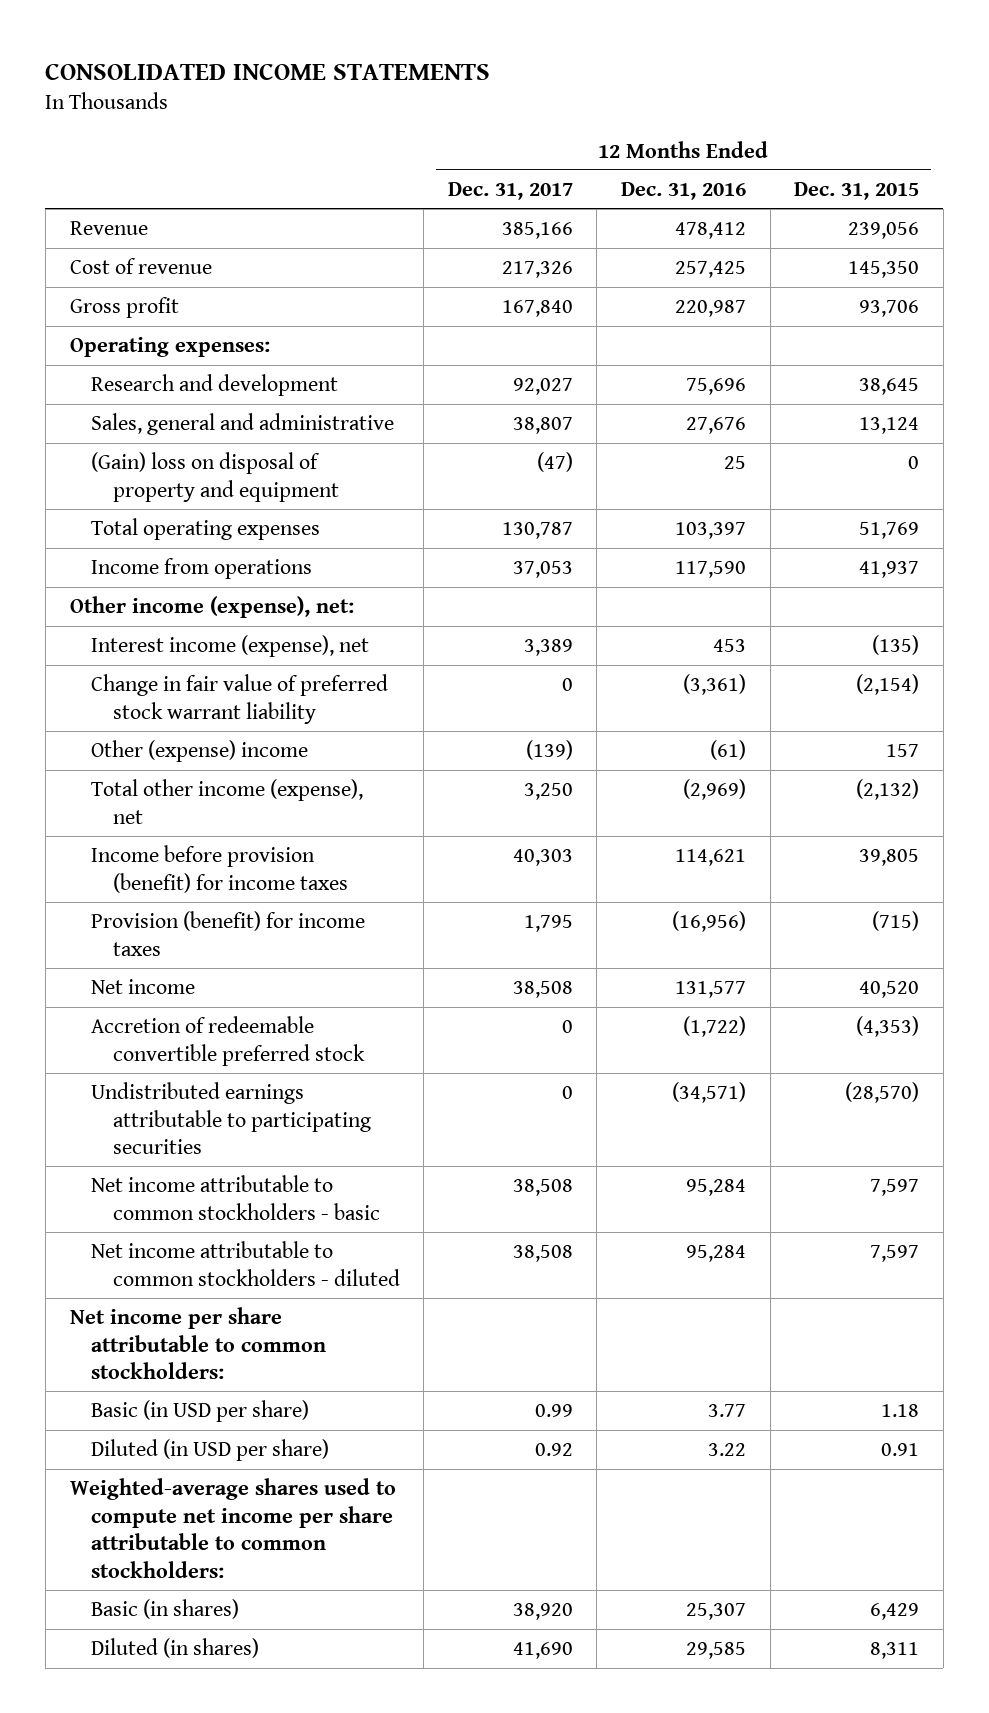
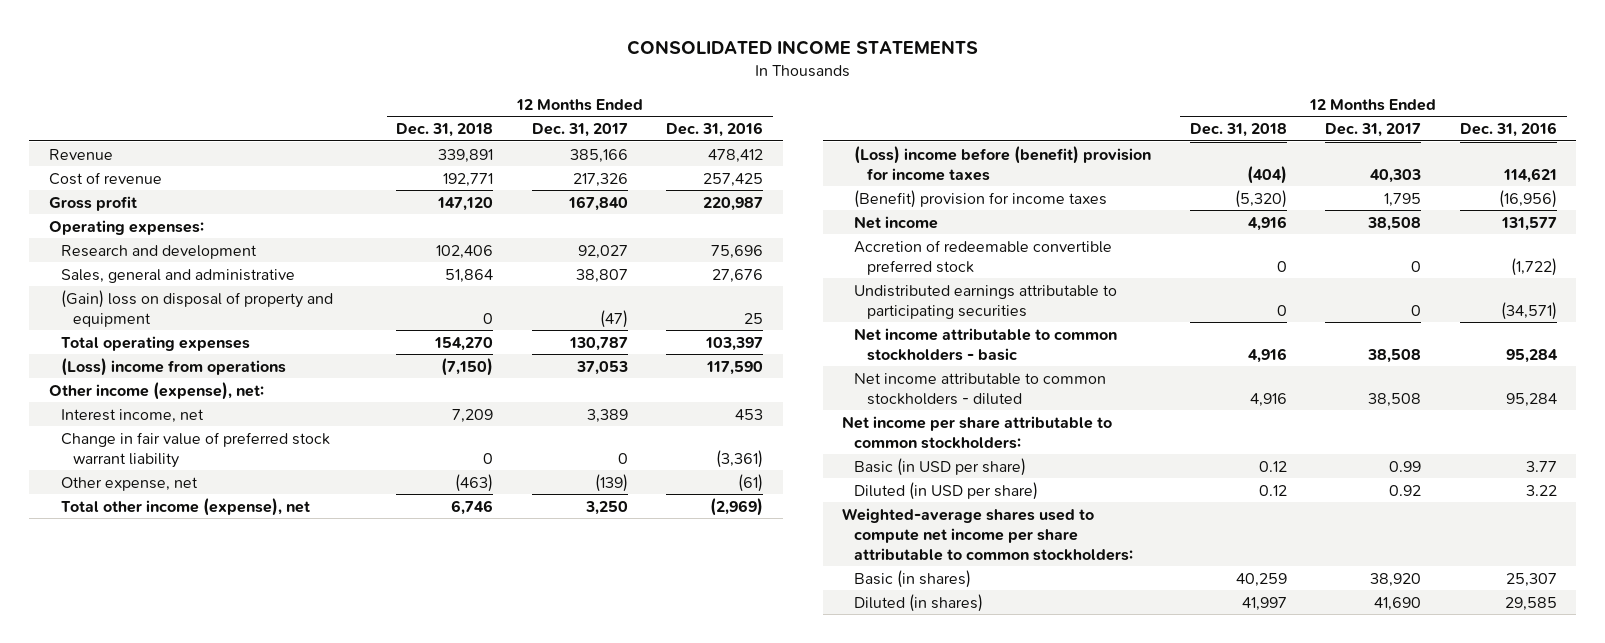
[794,182,920,201] Dec. 31, 2015 -> none
none -> [396,122,494,137] Dec. 31, 2018
[91,558,313,580] Income from operations -> [60,357,286,376] (Loss) income from operations
[91,635,370,658] Interest income (expense), net -> [60,408,204,423] Interest income, net
[91,740,309,763] Other (expense) income -> [60,476,198,491] Other expense, net
[91,845,348,893] Income before provision (benefit) for income taxes -> [854,145,1152,181] (Loss) income before (benefit) provision for income taxes
[91,911,366,956] Provision (benefit) for income taxes -> [854,189,1108,208] (Benefit) provision for income taxes

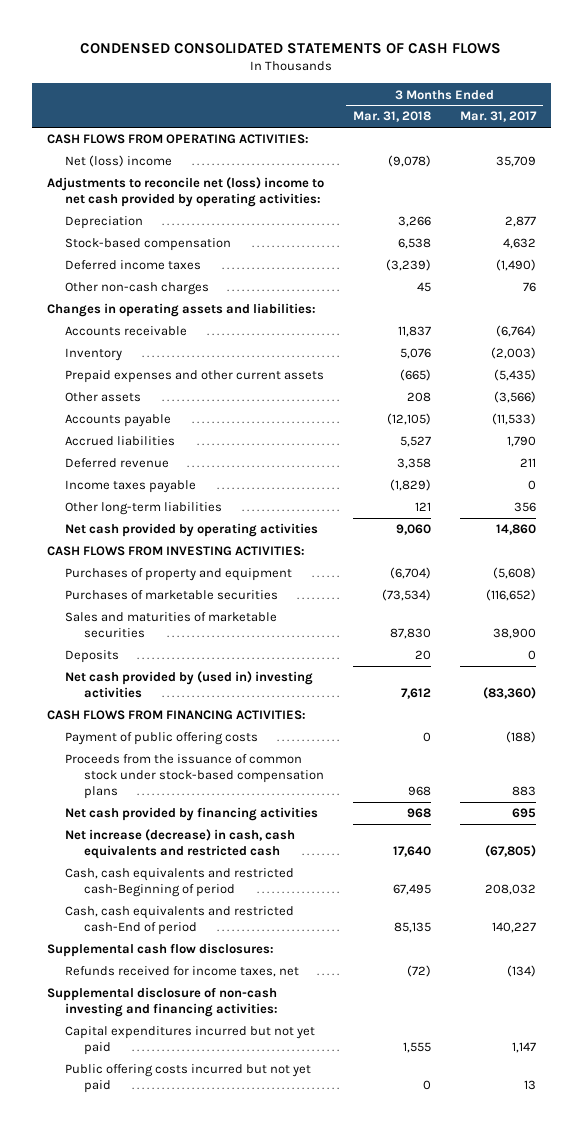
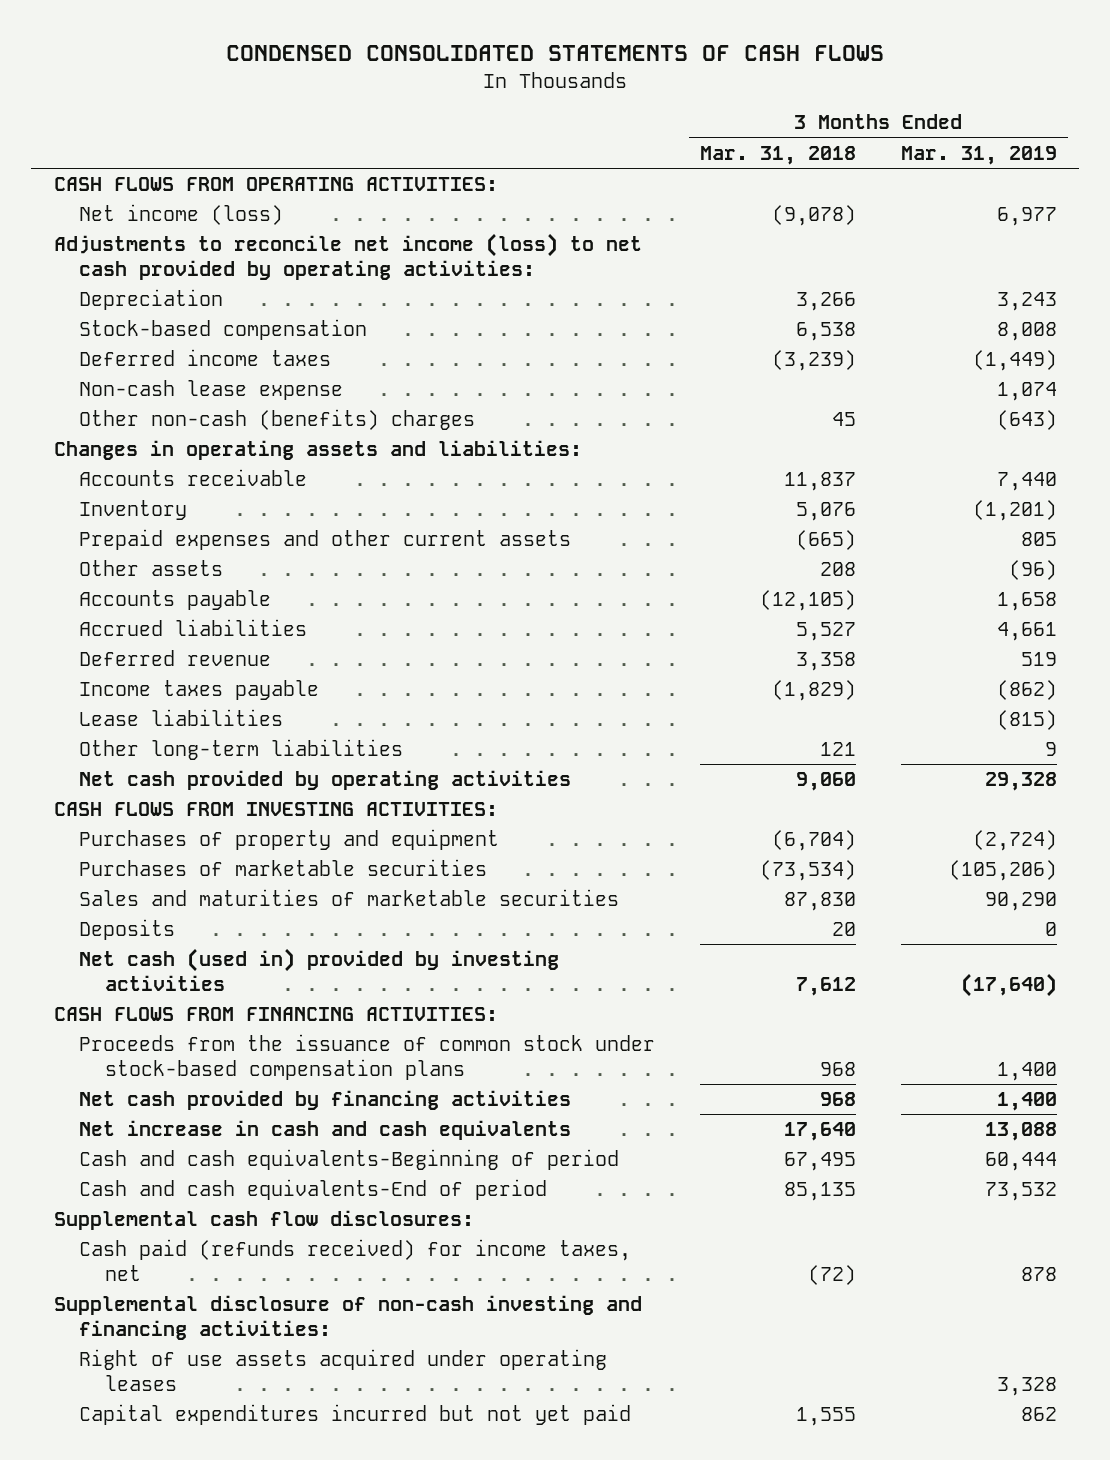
[460,111,538,123] Mar. 31, 2017 -> none
none -> [900,145,1057,165] Mar. 31, 2019
[65,155,173,168] Net (loss) income -> [79,204,284,226] Net income (loss)
[46,177,324,208] Adjustments to reconcile net (loss) income to net cash provided by operating activities: -> [53,233,642,281] Adjustments to reconcile net income (loss) to net cash provided by operating activities:
none -> [79,380,344,401] Non-cash lease expense
[65,282,210,296] Other non-cash charges -> [79,409,476,431] Other non-cash (benefits) charges
none -> [79,709,284,727] Lease liabilities
[65,671,314,699] Net cash provided by (used in) investing activities -> [79,948,560,992] Net cash (used in) provided by investing activities
[65,732,259,746] Payment of public offering costs -> none
[65,829,296,860] Net increase (decrease) in cash, cash equivalents and restricted cash -> [79,1120,572,1141] Net increase in cash and cash equivalents
[65,868,295,898] Cash, cash equivalents and restricted cash-Beginning of period -> [79,1149,620,1171] Cash and cash equivalents-Beginning of period
[65,906,295,936] Cash, cash equivalents and restricted cash-End of period -> [79,1179,548,1201] Cash and cash equivalents-End of period
[65,966,300,978] Refunds received for income taxes, net -> [79,1239,632,1282] Cash paid (refunds received) for income taxes, net
none -> [79,1349,608,1392] Right of use assets acquired under operating leases
[65,1064,312,1094] Public offering costs incurred but not yet paid -> none

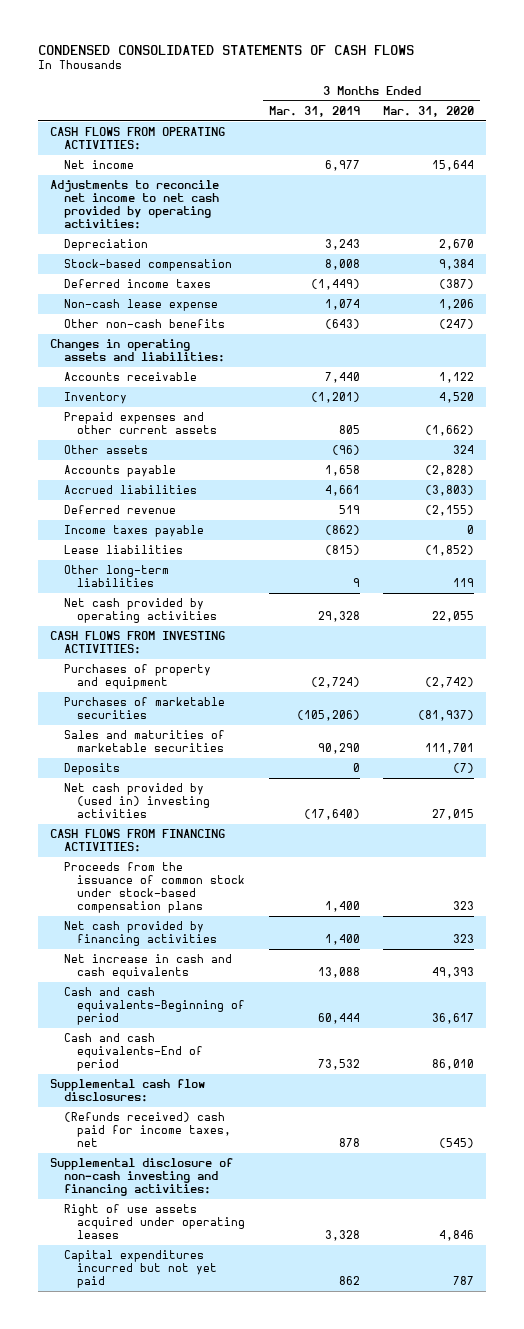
[700,145,857,165] Mar. 31, 2018 -> none
none -> [383,105,475,117] Mar. 31, 2020
[79,204,284,226] Net income (loss) -> [63,160,134,170] Net income
[53,233,642,281] Adjustments to reconcile net income (loss) to net cash provided by operating activities: -> [49,180,219,230] Adjustments to reconcile net income to net cash provided by operating activities:
[79,409,476,431] Other non-cash (benefits) charges -> [63,319,225,329] Other non-cash benefits
[79,948,560,992] Net cash (used in) provided by investing activities -> [63,783,211,819] Net cash provided by (used in) investing activities
[79,1239,632,1282] Cash paid (refunds received) for income taxes, net -> [63,1112,232,1148] (Refunds received) cash paid for income taxes, net

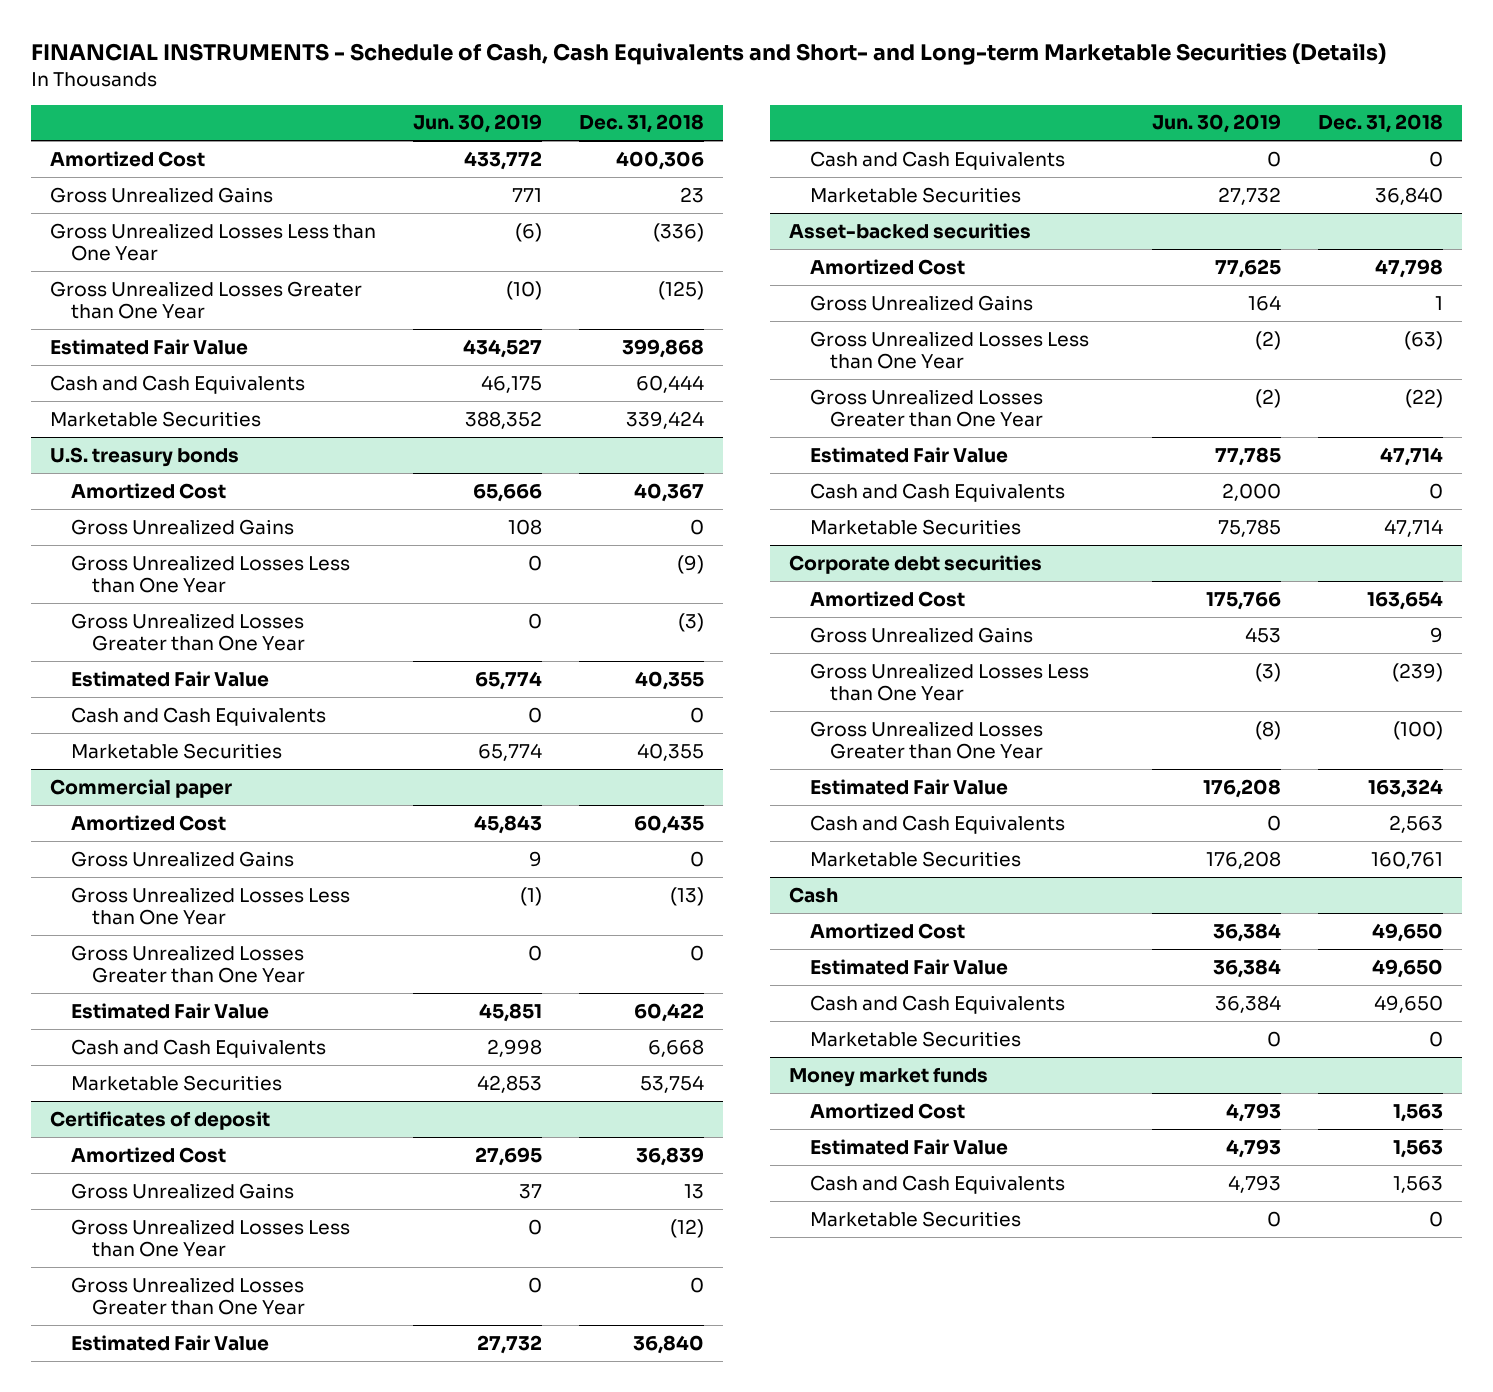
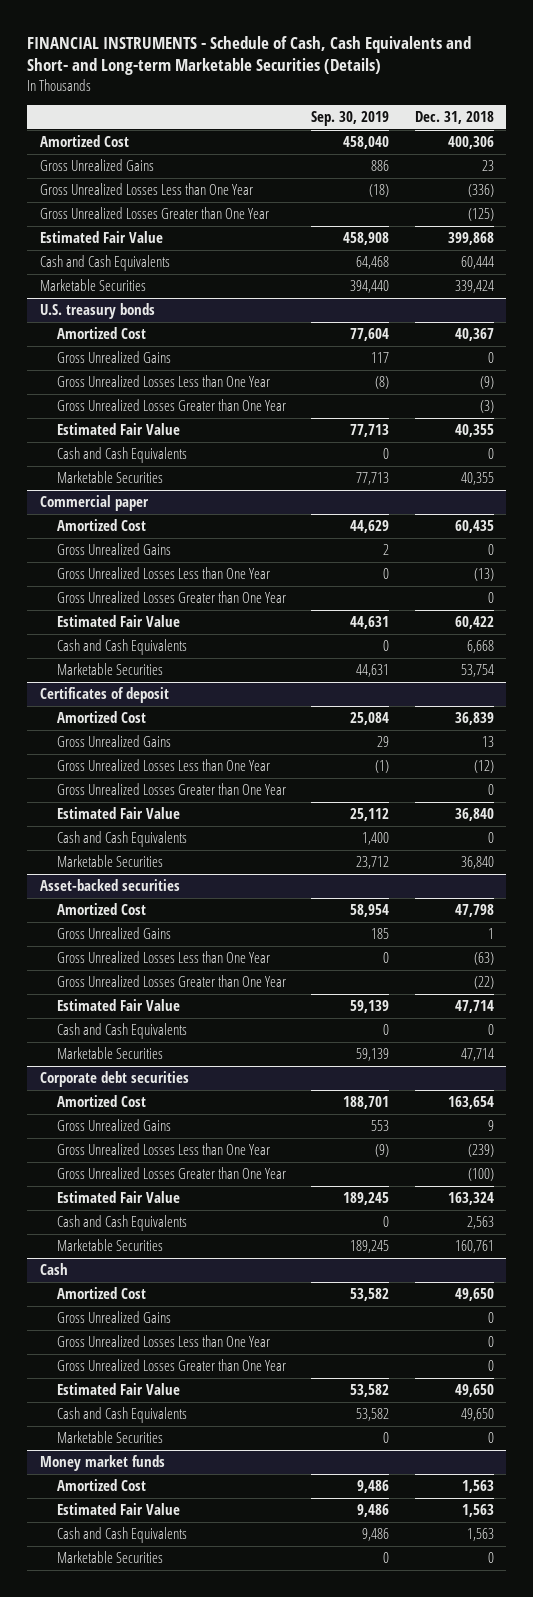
[413,114,543,134] Jun. 30, 2019 -> none
none -> [311,110,390,126] Sep. 30, 2019
none -> [56,1311,171,1324] Gross Unrealized Gains
none -> [56,1335,270,1348] Gross Unrealized Losses Less than One Year
none -> [56,1359,286,1372] Gross Unrealized Losses Greater than One Year

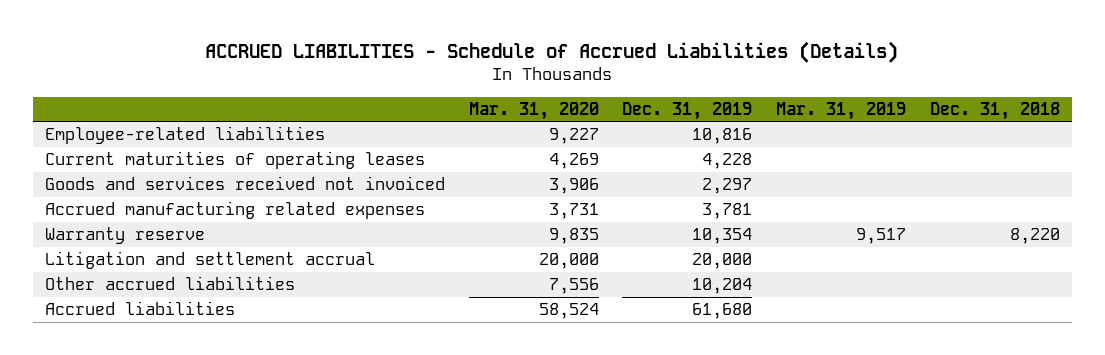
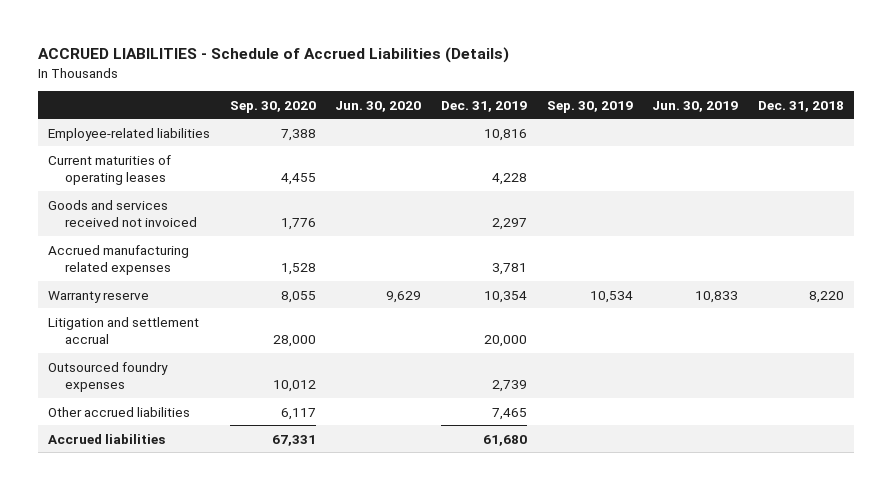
[468,101,599,120] Mar. 31, 2020 -> none
[776,101,907,120] Mar. 31, 2019 -> none
none -> [229,100,316,113] Sep. 30, 2020
none -> [335,100,422,112] Jun. 30, 2020
none -> [546,100,633,113] Sep. 30, 2019
none -> [652,100,739,112] Jun. 30, 2019
none -> [47,361,168,393] Outsourced foundry expenses
[692,278,753,295] 10,204 -> [492,407,528,420] 7,465

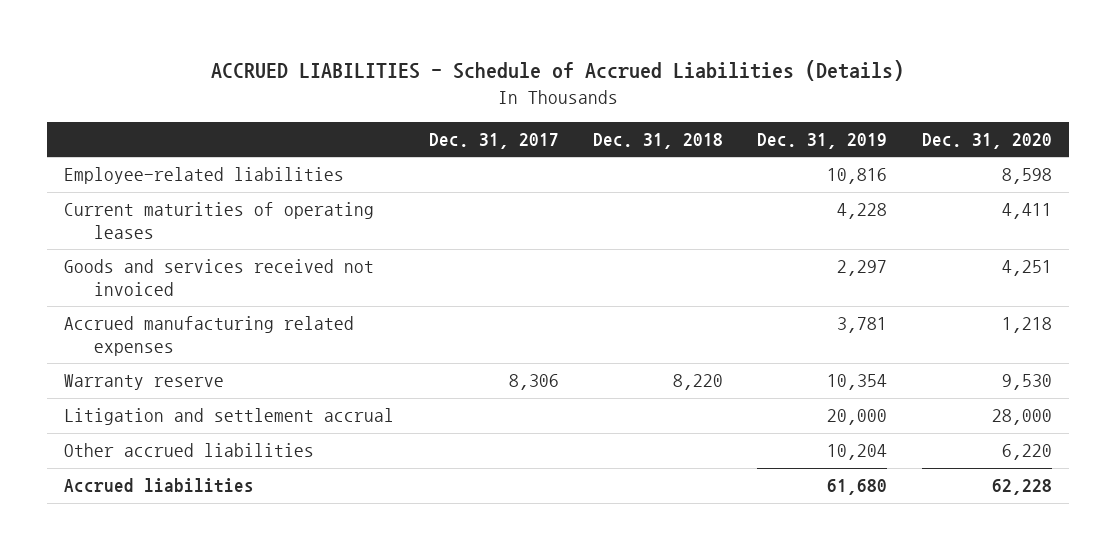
[229,100,316,113] Sep. 30, 2020 -> none
[335,100,422,112] Jun. 30, 2020 -> none
[546,100,633,113] Sep. 30, 2019 -> none
[652,100,739,112] Jun. 30, 2019 -> none
none -> [428,133,559,150] Dec. 31, 2017
none -> [921,133,1052,150] Dec. 31, 2020
[47,361,168,393] Outsourced foundry expenses -> none
[492,407,528,420] 7,465 -> [827,444,888,461] 10,204

